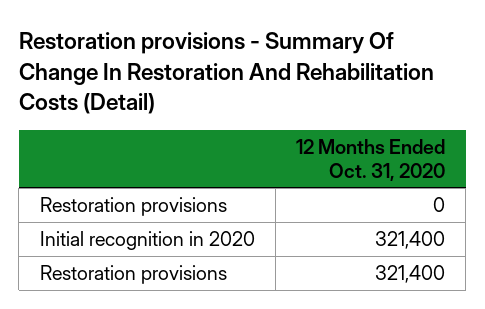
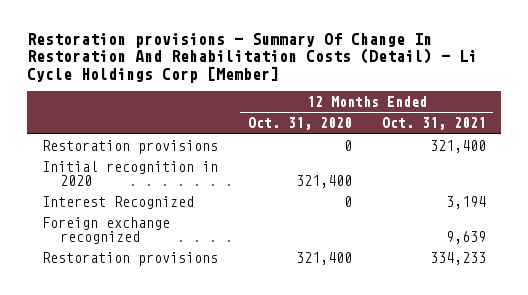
[18,32,434,115] Restoration provisions - Summary Of Change In Restoration And Rehabilitation Costs (Detail) -> [27,32,478,83] Restoration provisions - Summary Of Change In Restoration And Rehabilitation Costs (Detail) - Li Cycle Holdings Corp [Member]
none -> [381,117,486,131] Oct. 31, 2021
none -> [42,195,195,209] Interest Recognized
none -> [42,216,171,244] Foreign exchange recognized

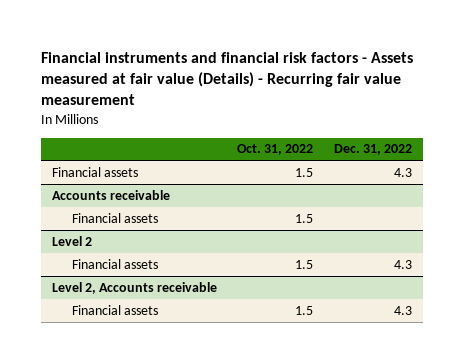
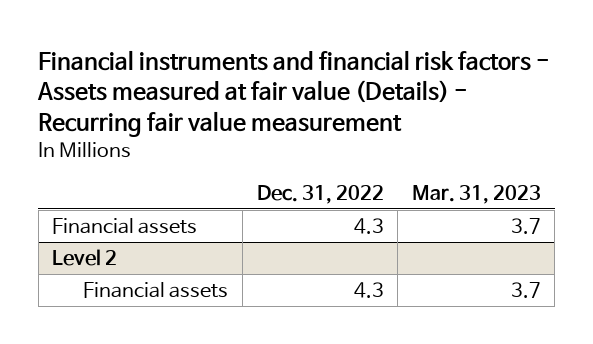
[237,144,314,156] Oct. 31, 2022 -> none
none -> [411,184,541,204] Mar. 31, 2023
[51,189,170,200] Accounts receivable -> none
[72,212,159,223] Financial assets -> none
[51,281,217,294] Level 2, Accounts receivable -> none
[72,304,159,315] Financial assets -> none

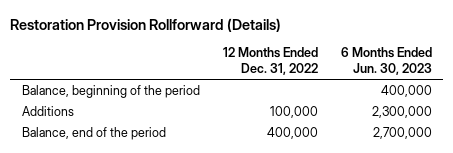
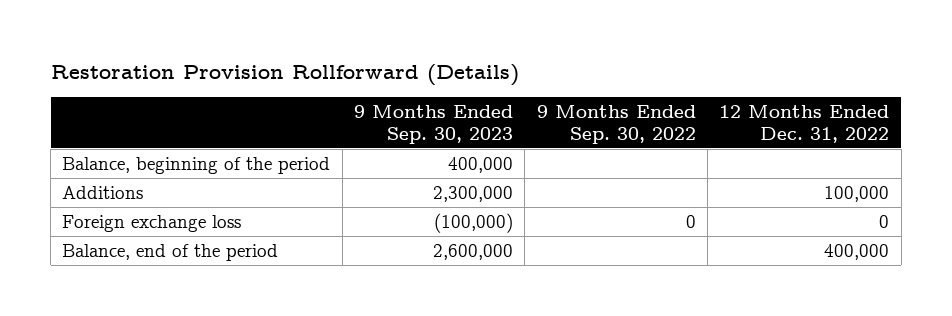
[340,47,432,76] 6 Months Ended Jun. 30, 2023 -> none
none -> [354,105,514,144] 9 Months Ended Sep. 30, 2023
none -> [536,105,696,144] 9 Months Ended Sep. 30, 2022
none -> [62,214,242,232] Foreign exchange loss

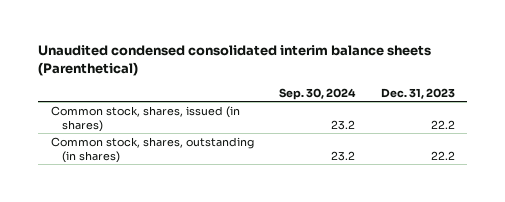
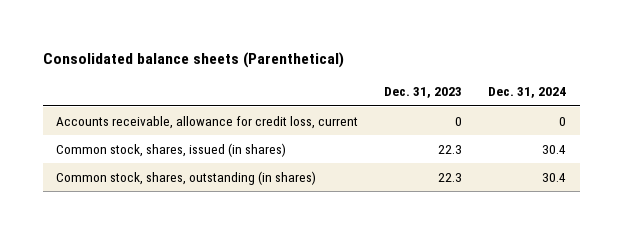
[38,45,432,76] Unaudited condensed consolidated interim balance sheets (Parenthetical) -> [42,51,344,68] Consolidated balance sheets (Parenthetical)
[279,87,357,100] Sep. 30, 2024 -> none
none -> [488,87,567,99] Dec. 31, 2024
none -> [55,115,358,129] Accounts receivable, allowance for credit loss, current
[430,119,455,129] 22.2 -> [438,144,463,154] 22.3
[430,150,455,160] 22.2 -> [438,172,463,182] 22.3

